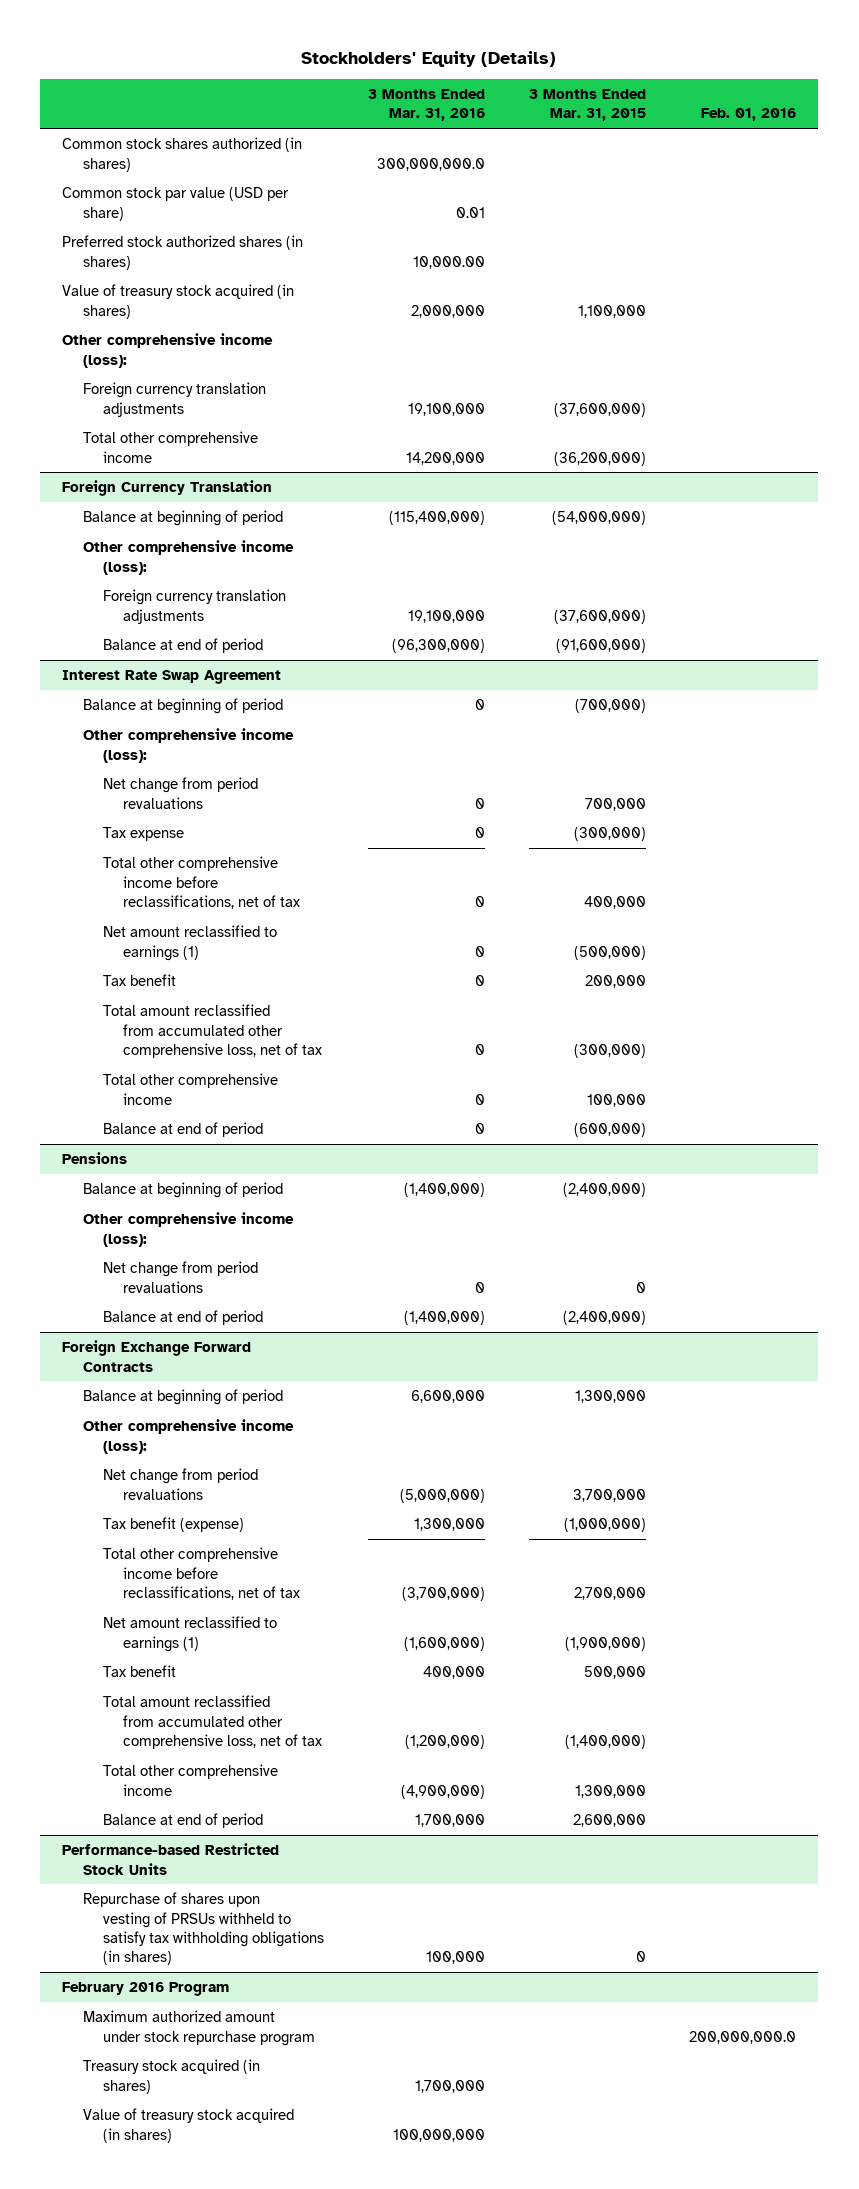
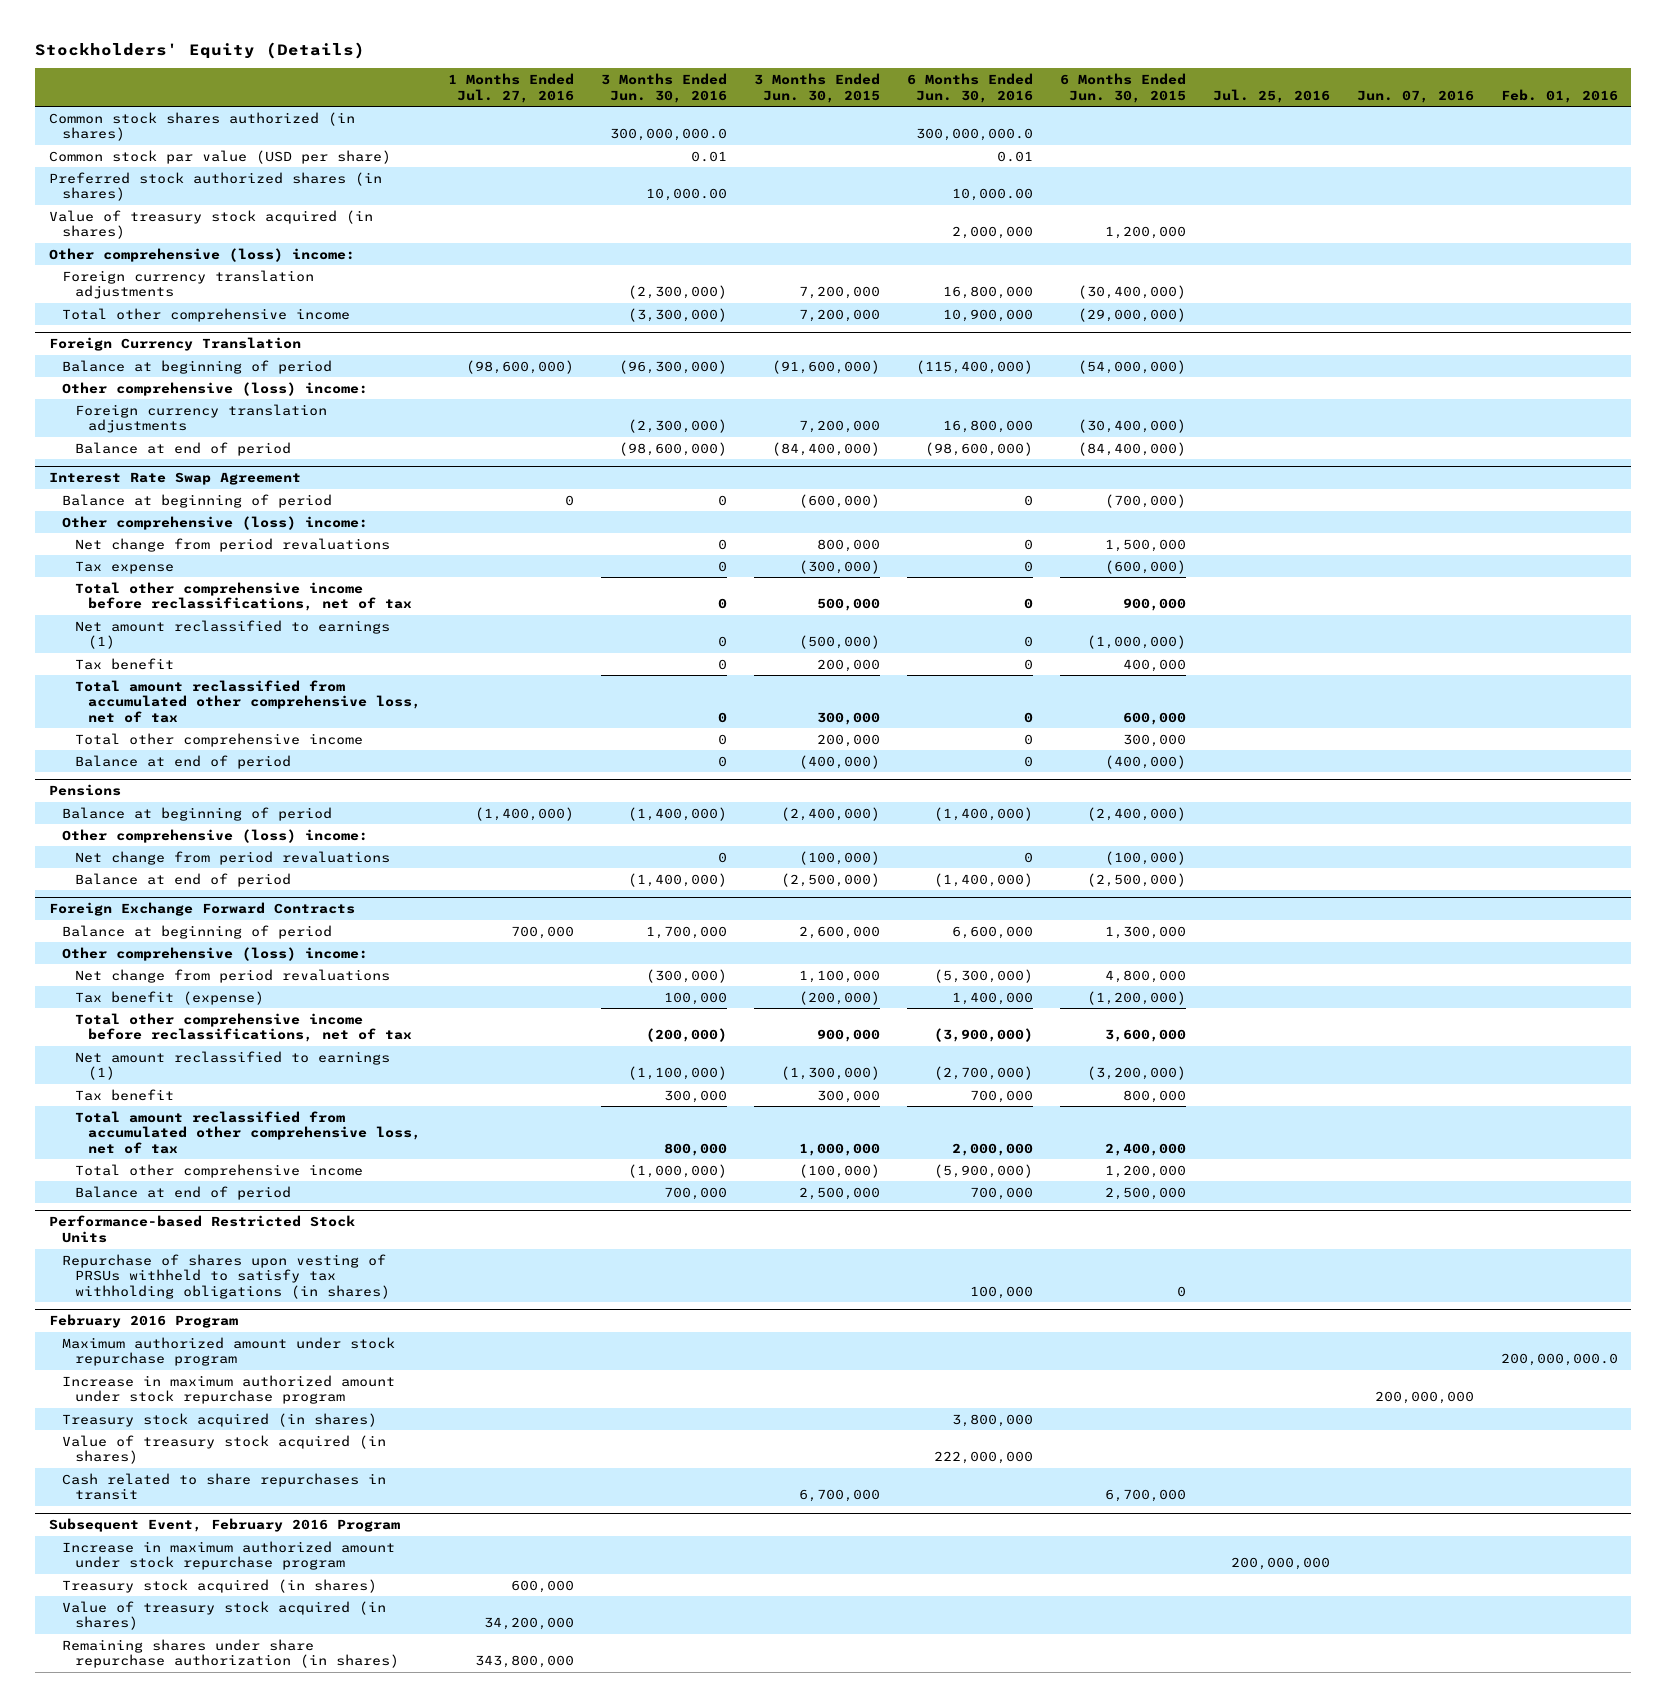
[367,88,485,122] 3 Months Ended Mar. 31, 2016 -> none
[528,88,646,122] 3 Months Ended Mar. 31, 2015 -> none
none -> [448,73,575,103] 1 Months Ended Jul. 27, 2016
none -> [601,73,728,103] 3 Months Ended Jun. 30, 2016
none -> [753,73,880,103] 3 Months Ended Jun. 30, 2015
none -> [906,73,1033,103] 6 Months Ended Jun. 30, 2016
none -> [1059,73,1186,103] 6 Months Ended Jun. 30, 2015
none -> [1212,88,1330,103] Jul. 25, 2016
none -> [1356,89,1474,103] Jun. 07, 2016
[62,333,274,368] Other comprehensive income (loss): -> [48,247,355,262] Other comprehensive (loss) income:
[82,540,294,575] Other comprehensive income (loss): -> [62,381,369,396] Other comprehensive (loss) income:
[82,728,294,763] Other comprehensive income (loss): -> [62,515,369,530] Other comprehensive (loss) income:
[82,1212,294,1247] Other comprehensive income (loss): -> [62,828,369,843] Other comprehensive (loss) income:
[82,1419,294,1454] Other comprehensive income (loss): -> [62,946,369,961] Other comprehensive (loss) income:
none -> [62,1374,396,1405] Increase in maximum authorized amount under stock repurchase program
none -> [62,1472,387,1501] Cash related to share repurchases in transit
none -> [48,1518,400,1533] Subsequent Event, February 2016 Program
none -> [62,1540,396,1571] Increase in maximum authorized amount under stock repurchase program
none -> [62,1578,378,1593] Treasury stock acquired (in shares)
none -> [62,1600,387,1631] Value of treasury stock acquired (in shares)
none -> [62,1638,400,1669] Remaining shares under share repurchase authorization (in shares)

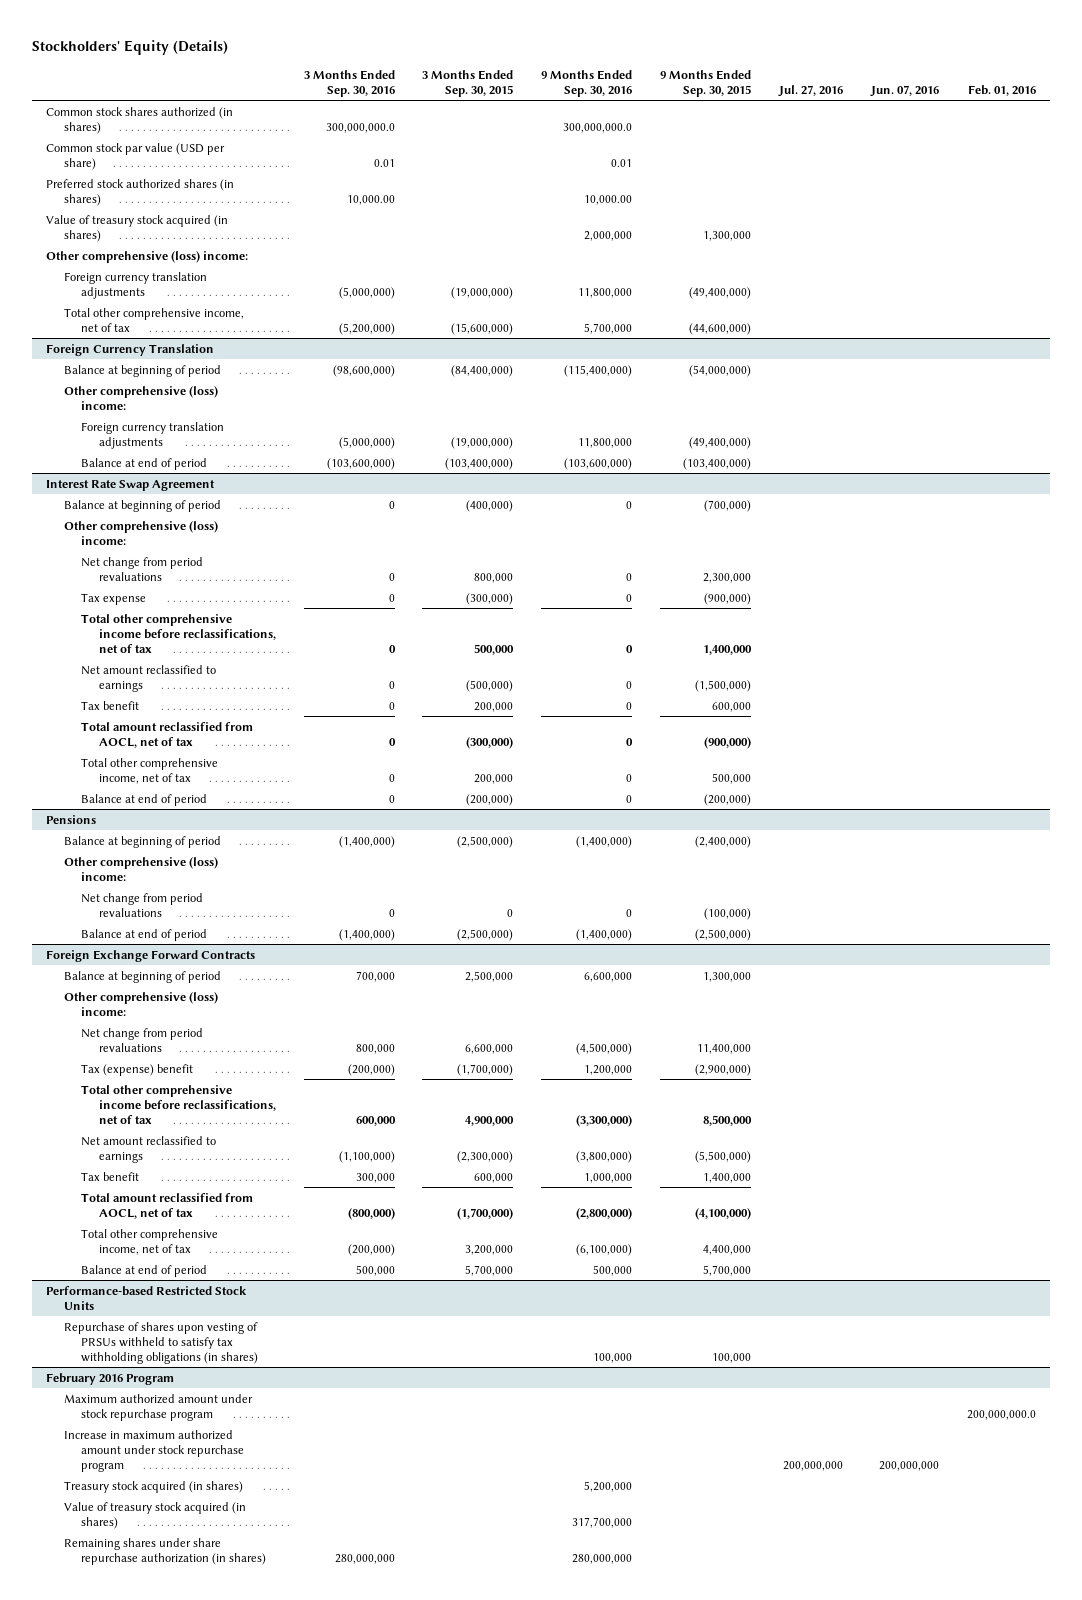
[448,73,575,103] 1 Months Ended Jul. 27, 2016 -> none
[601,73,728,103] 3 Months Ended Jun. 30, 2016 -> none
[753,73,880,103] 3 Months Ended Jun. 30, 2015 -> none
[906,73,1033,103] 6 Months Ended Jun. 30, 2016 -> none
[1059,73,1186,103] 6 Months Ended Jun. 30, 2015 -> none
[1212,88,1330,103] Jul. 25, 2016 -> none
none -> [303,69,395,97] 3 Months Ended Sep. 30, 2016
none -> [422,69,514,97] 3 Months Ended Sep. 30, 2015
none -> [541,69,633,97] 9 Months Ended Sep. 30, 2016
none -> [660,69,752,97] 9 Months Ended Sep. 30, 2015
none -> [778,84,844,97] Jul. 27, 2016
[62,307,351,322] Total other comprehensive income -> [63,307,244,332] Total other comprehensive income, net of tax
[75,619,391,650] Net amount reclassified to earnings (1) -> [81,664,217,692] Net amount reclassified to earnings
[75,679,422,723] Total amount reclassified from accumulated other comprehensive loss, net of tax -> [81,721,254,748] Total amount reclassified from AOCL, net of tax
[75,732,364,747] Total other comprehensive income -> [81,757,219,784] Total other comprehensive income, net of tax
[75,990,265,1005] Tax benefit (expense) -> [81,1063,194,1076] Tax (expense) benefit
[75,1050,391,1081] Net amount reclassified to earnings (1) -> [81,1135,217,1163] Net amount reclassified to earnings
[75,1110,422,1154] Total amount reclassified from accumulated other comprehensive loss, net of tax -> [81,1192,254,1219] Total amount reclassified from AOCL, net of tax
[75,1163,364,1178] Total other comprehensive income -> [81,1228,219,1255] Total other comprehensive income, net of tax
[62,1472,387,1501] Cash related to share repurchases in transit -> none
[48,1518,400,1533] Subsequent Event, February 2016 Program -> none
[62,1540,396,1571] Increase in maximum authorized amount under stock repurchase program -> none
[62,1578,378,1593] Treasury stock acquired (in shares) -> none
[62,1600,387,1631] Value of treasury stock acquired (in shares) -> none
[62,1638,400,1669] Remaining shares under share repurchase authorization (in shares) -> none
none -> [63,1537,267,1565] Remaining shares under share repurchase authorization (in shares)

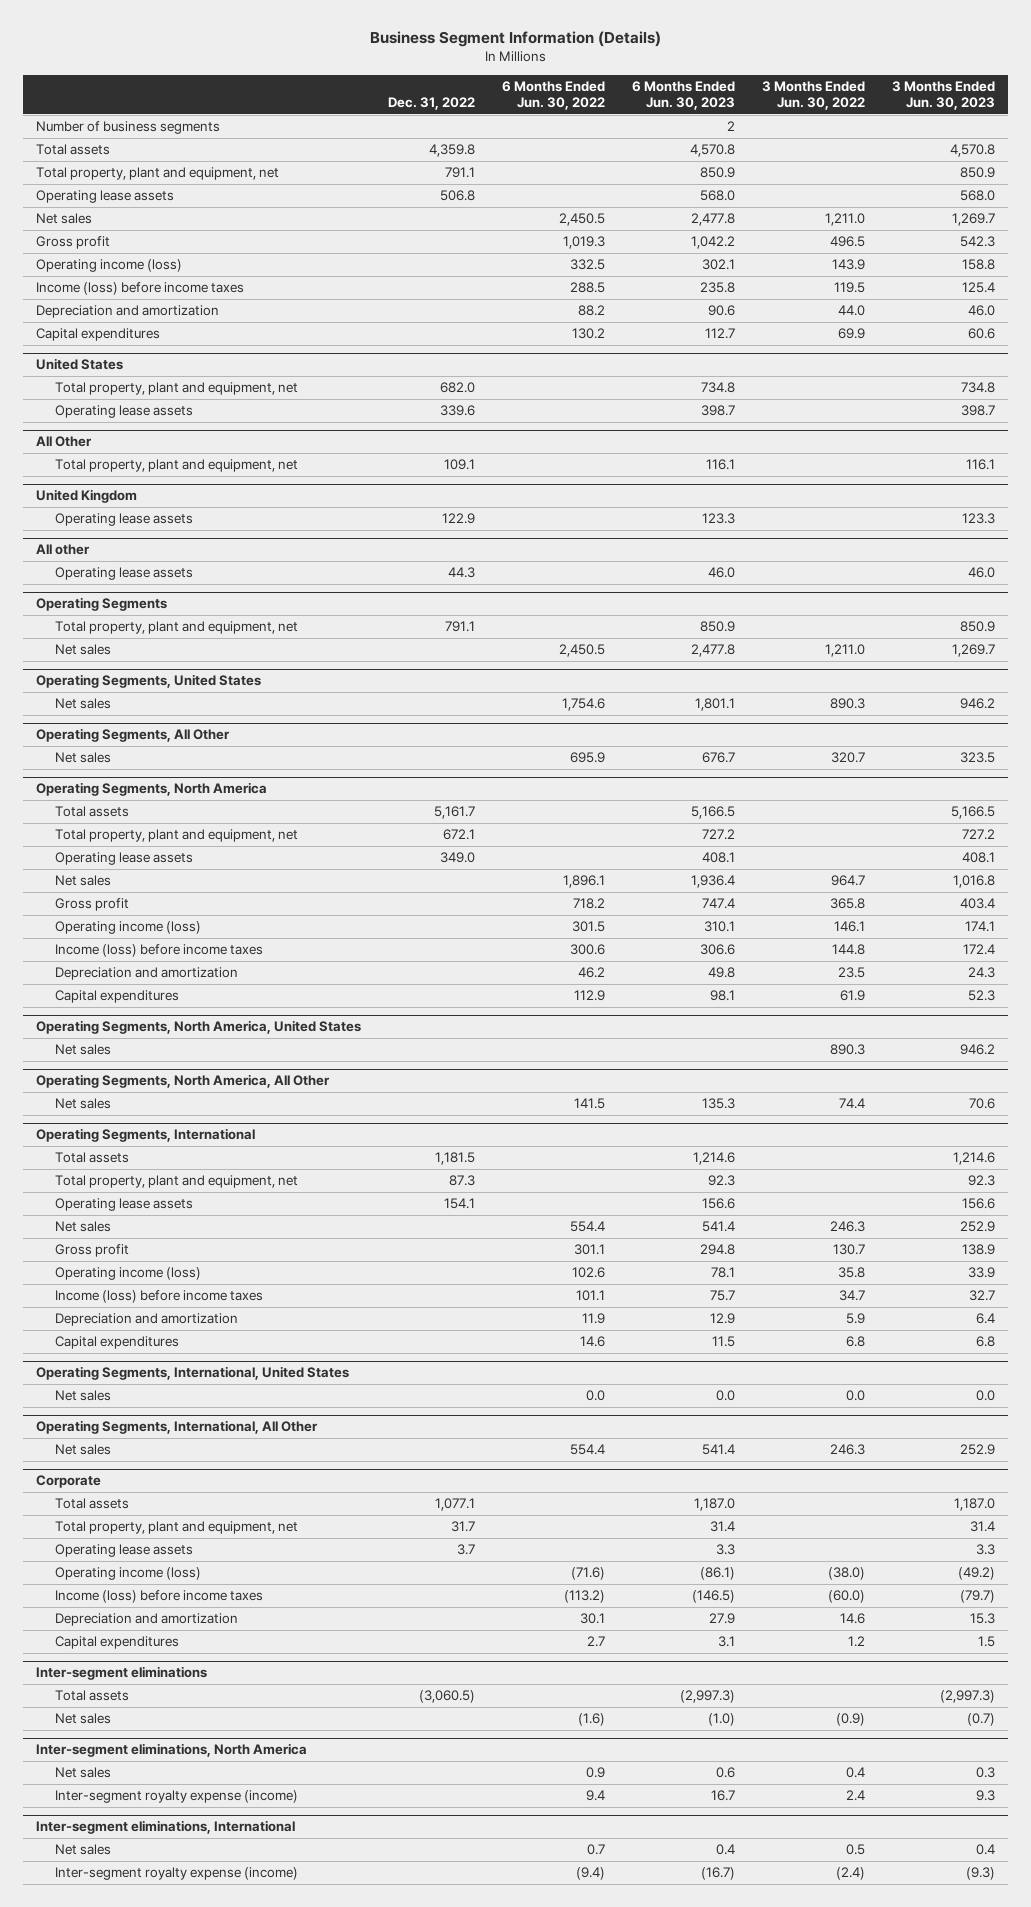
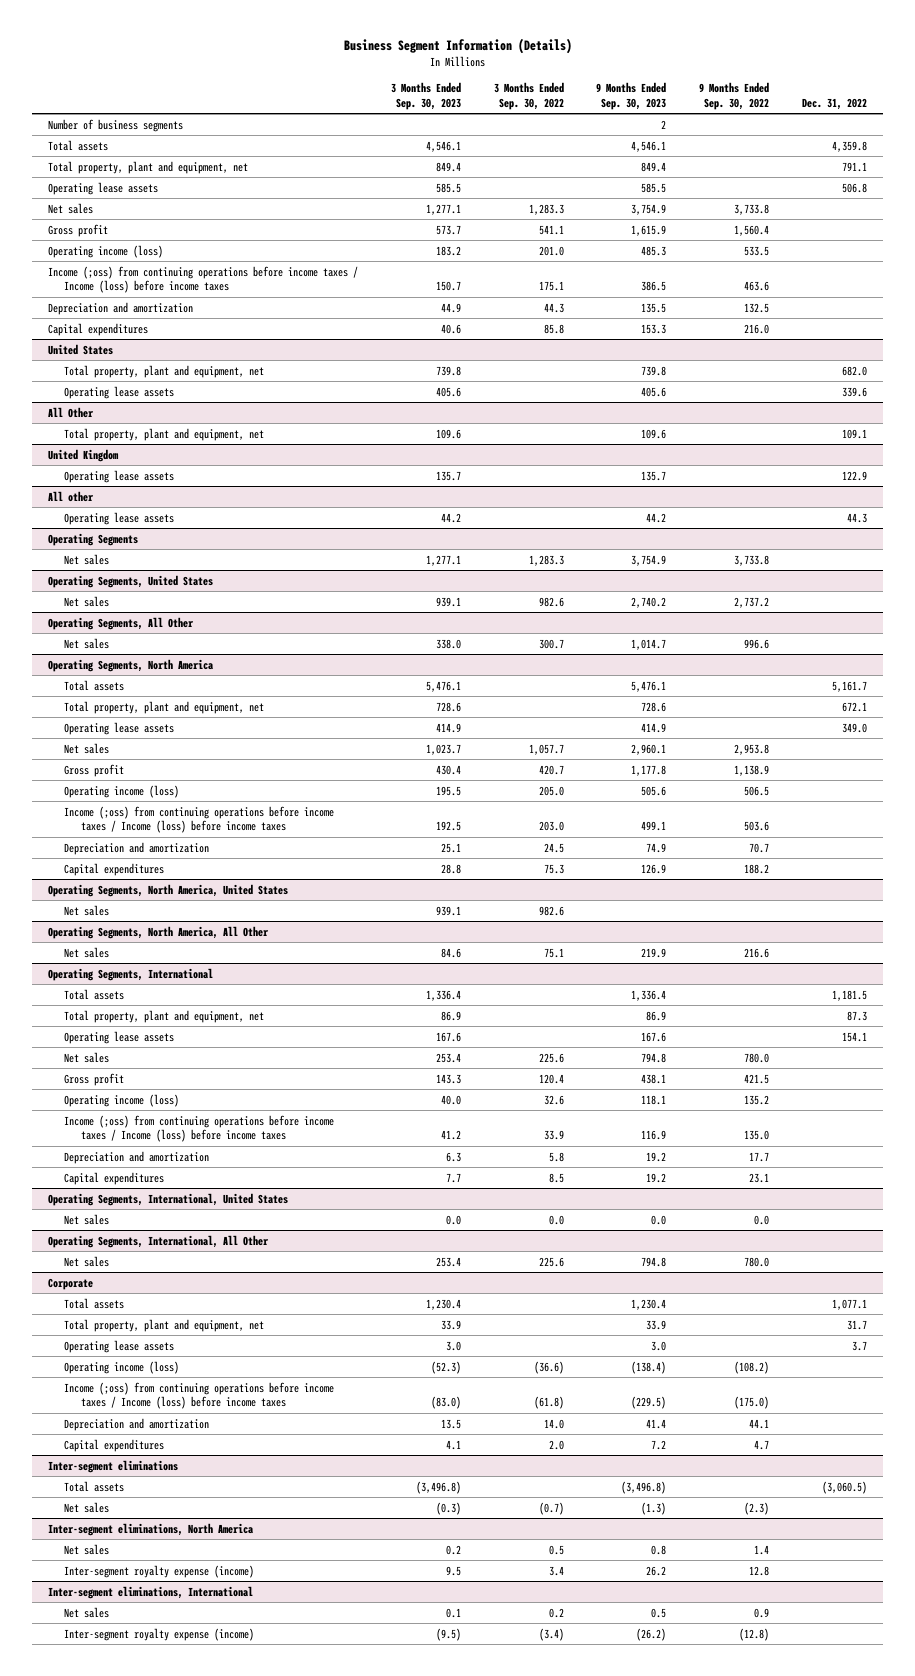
[502,80,606,110] 6 Months Ended Jun. 30, 2022 -> none
[632,80,736,110] 6 Months Ended Jun. 30, 2023 -> none
[761,80,865,110] 3 Months Ended Jun. 30, 2022 -> none
[891,80,995,110] 3 Months Ended Jun. 30, 2023 -> none
none -> [390,82,461,110] 3 Months Ended Sep. 30, 2023
none -> [493,82,564,110] 3 Months Ended Sep. 30, 2022
none -> [596,82,667,110] 9 Months Ended Sep. 30, 2023
none -> [699,82,770,110] 9 Months Ended Sep. 30, 2022
[36,282,245,296] Income (loss) before income taxes -> [47,265,358,294] Income (;oss) from continuing operations before income taxes / Income (loss) before income taxes
[55,621,299,635] Total property, plant and equipment, net -> none
[55,944,264,958] Income (loss) before income taxes -> [64,805,335,834] Income (;oss) from continuing operations before income taxes / Income (loss) before income taxes
[55,1290,264,1304] Income (loss) before income taxes -> [64,1114,335,1143] Income (;oss) from continuing operations before income taxes / Income (loss) before income taxes
[55,1590,264,1604] Income (loss) before income taxes -> [64,1381,335,1410] Income (;oss) from continuing operations before income taxes / Income (loss) before income taxes

